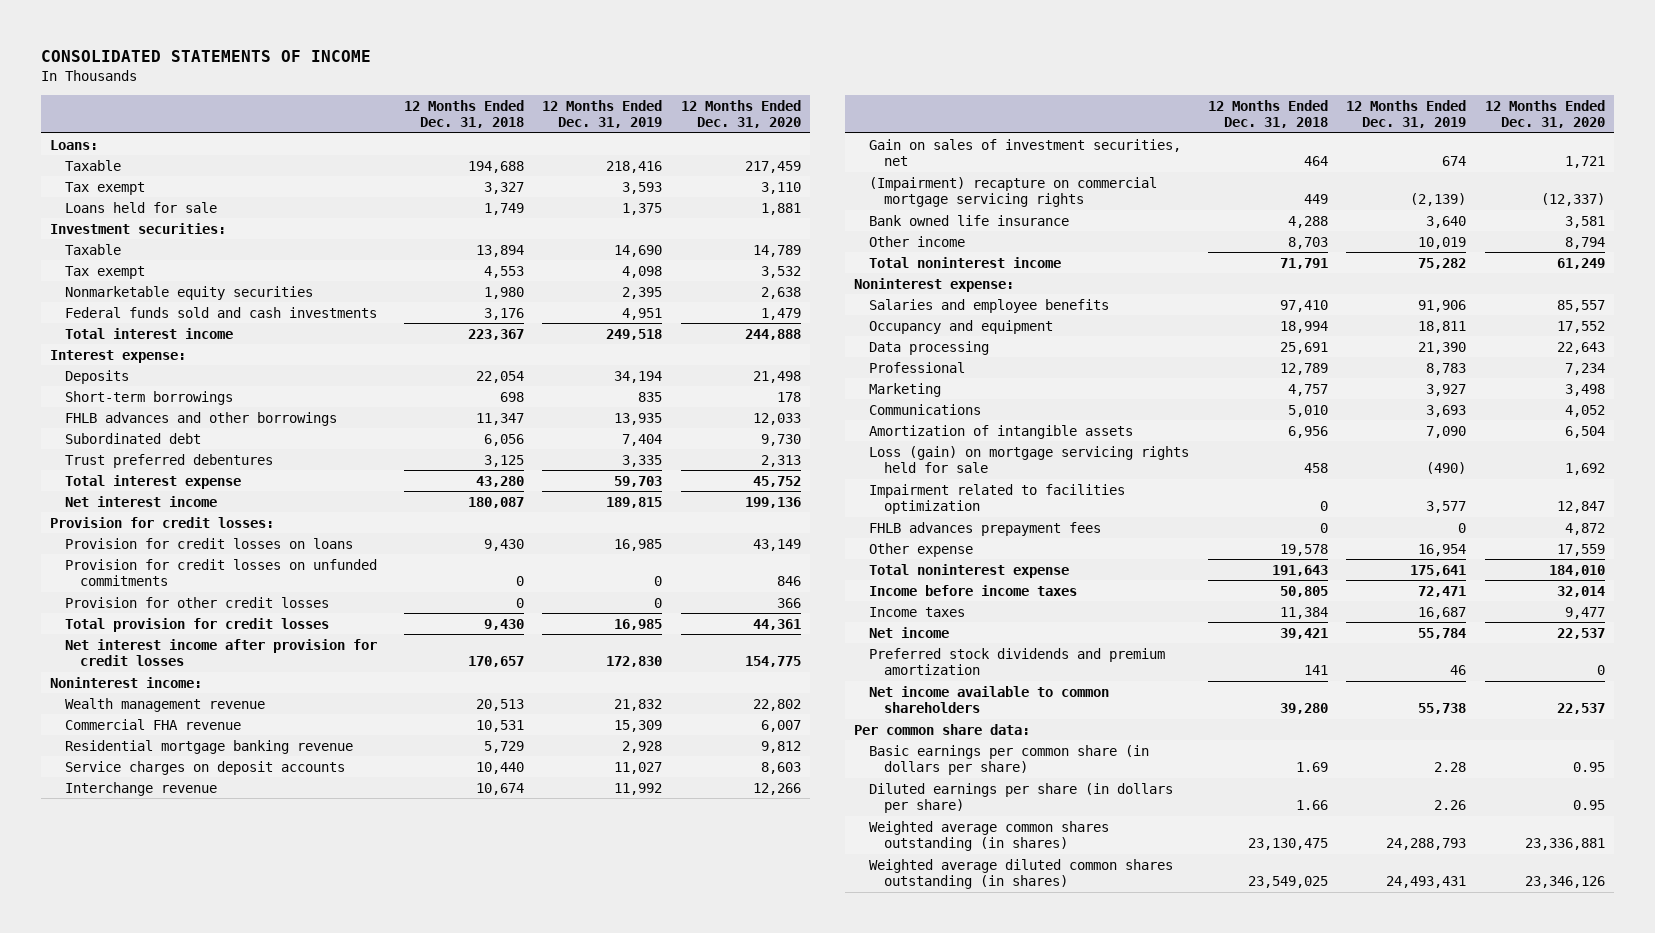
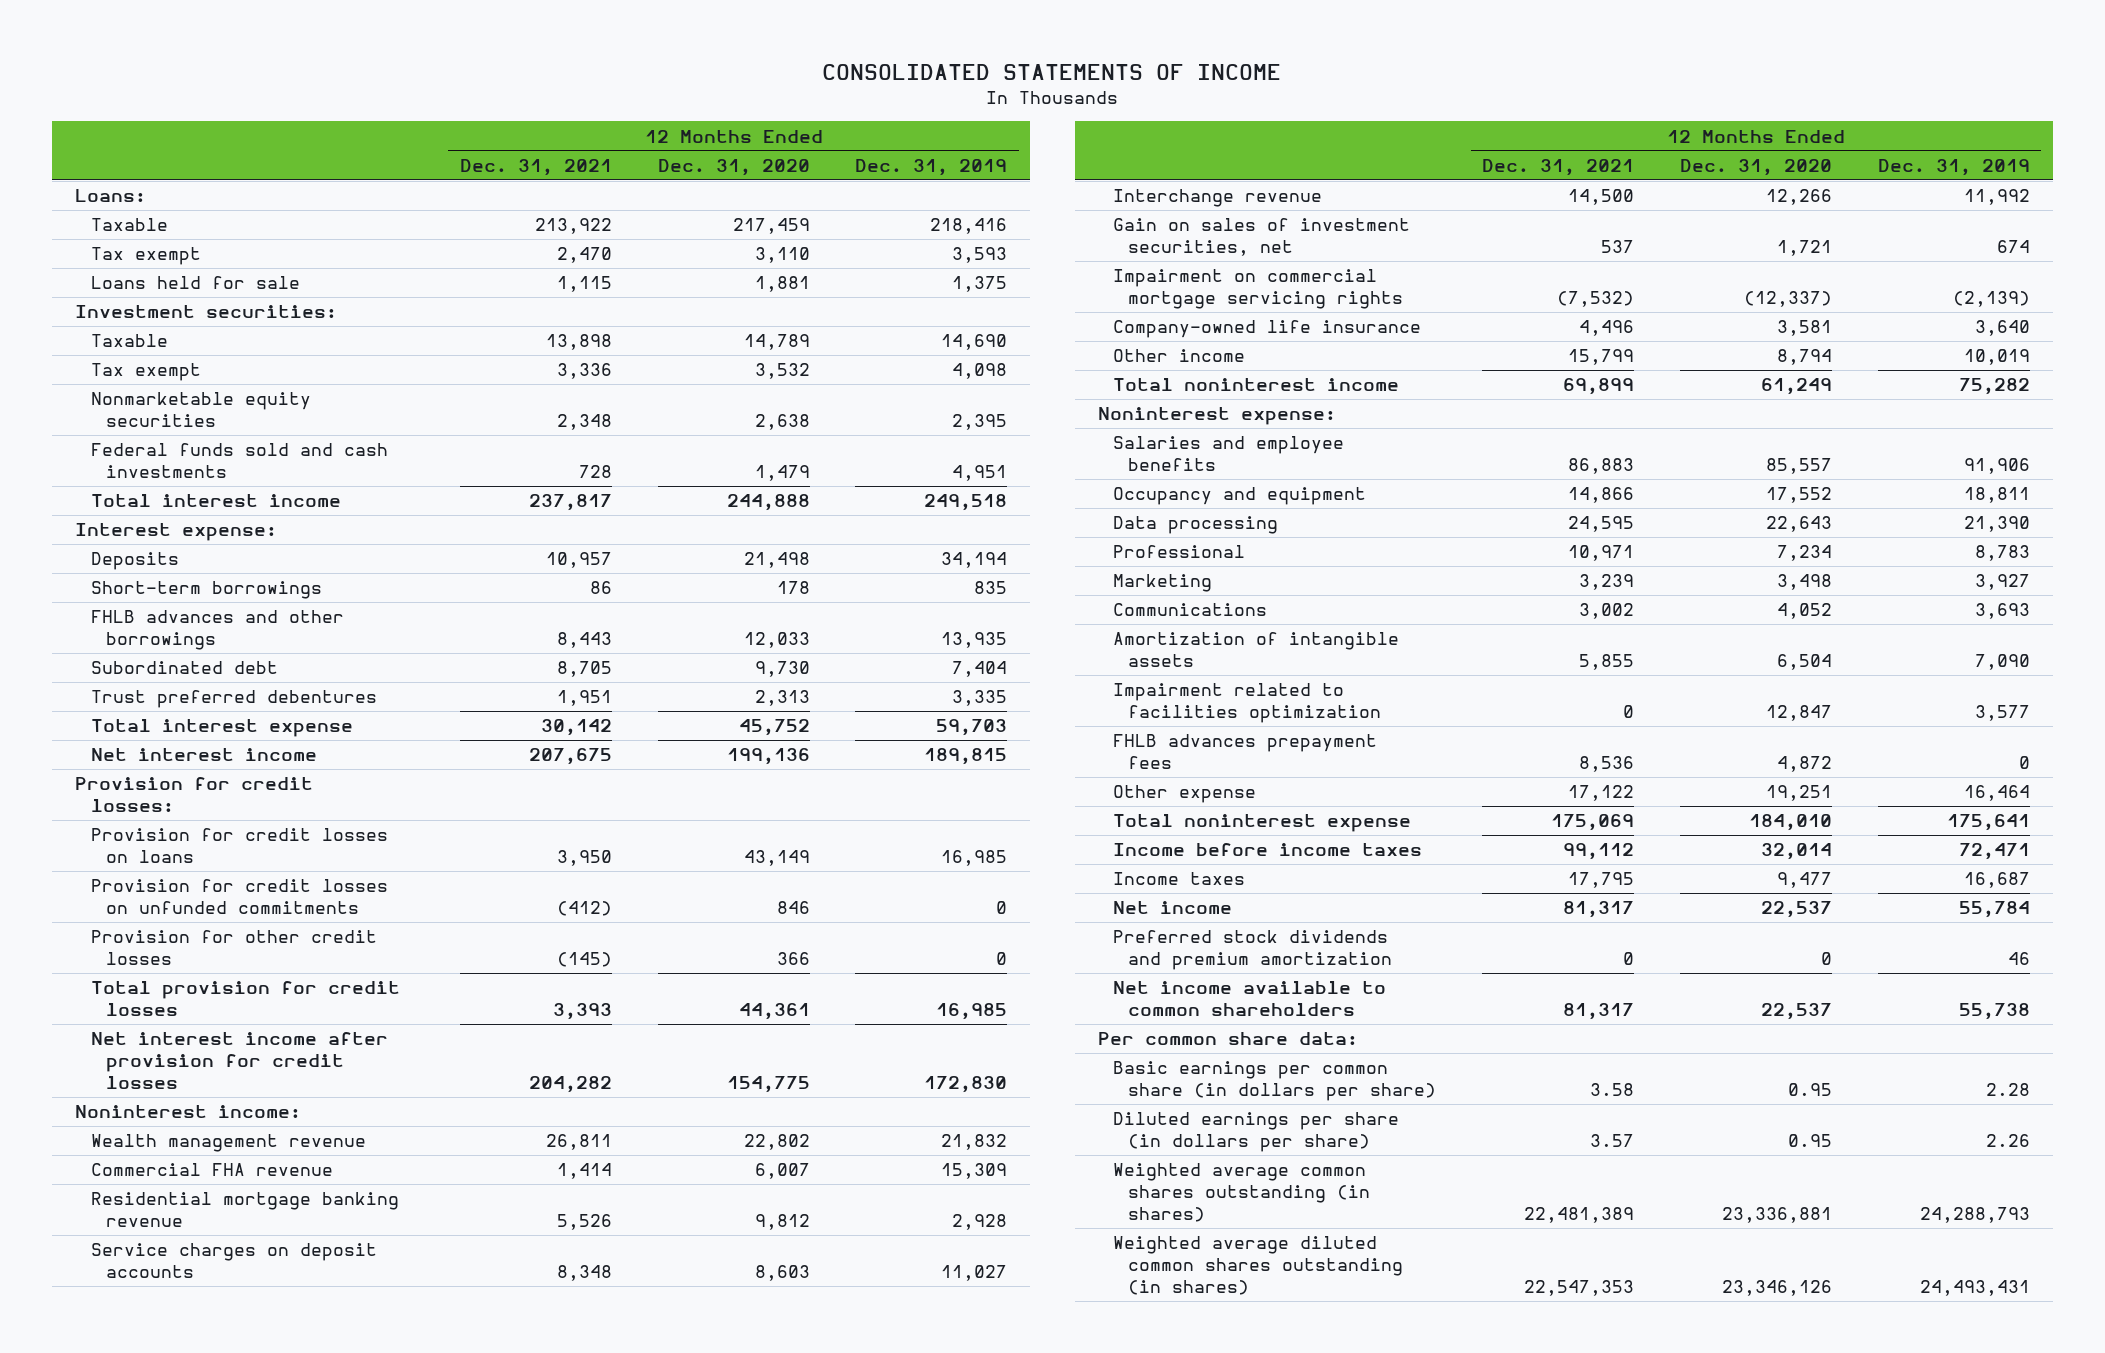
[403,99,524,129] 12 Months Ended Dec. 31, 2018 -> none
none -> [459,158,612,176] Dec. 31, 2021
[869,176,1158,207] (Impairment) recapture on commercial mortgage servicing rights -> [1112,269,1404,310] Impairment on commercial mortgage servicing rights
[869,214,1070,226] Bank owned life insurance -> [1112,320,1421,339] Company-owned life insurance
[869,445,1190,473] Loss (gain) on mortgage servicing rights held for sale -> none
[1418,543,1467,556] 16,954 -> [1963,785,2030,802] 16,464
[1556,543,1605,556] 17,559 -> [1765,785,1832,802] 19,251

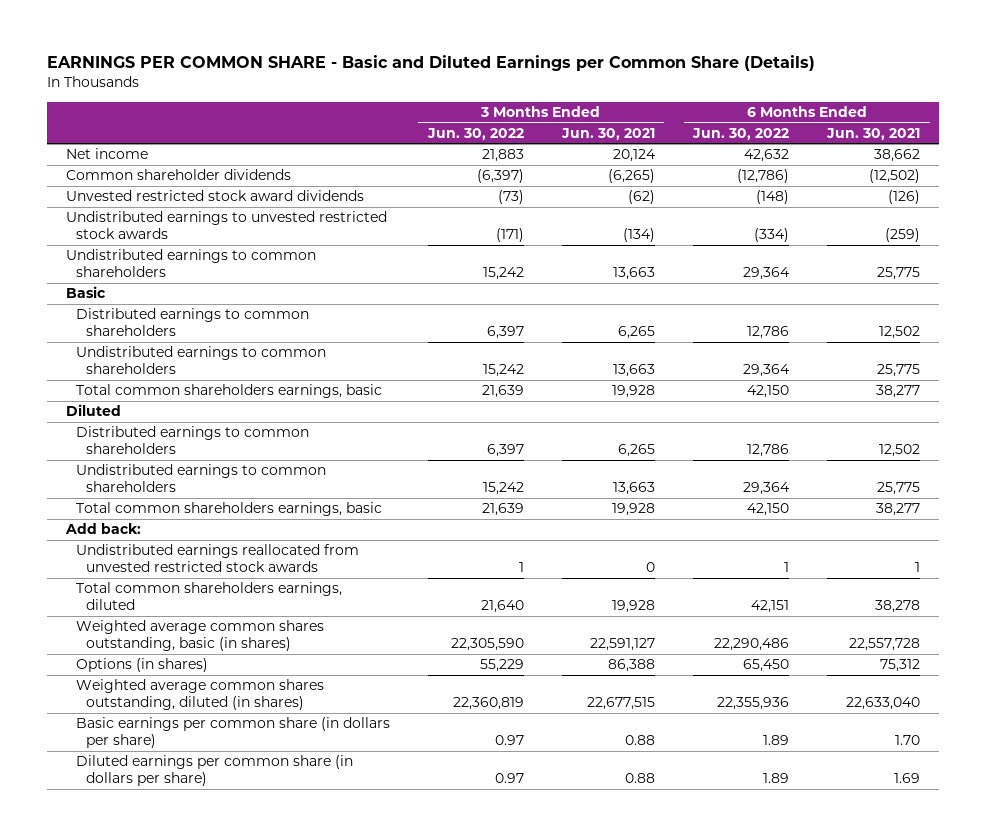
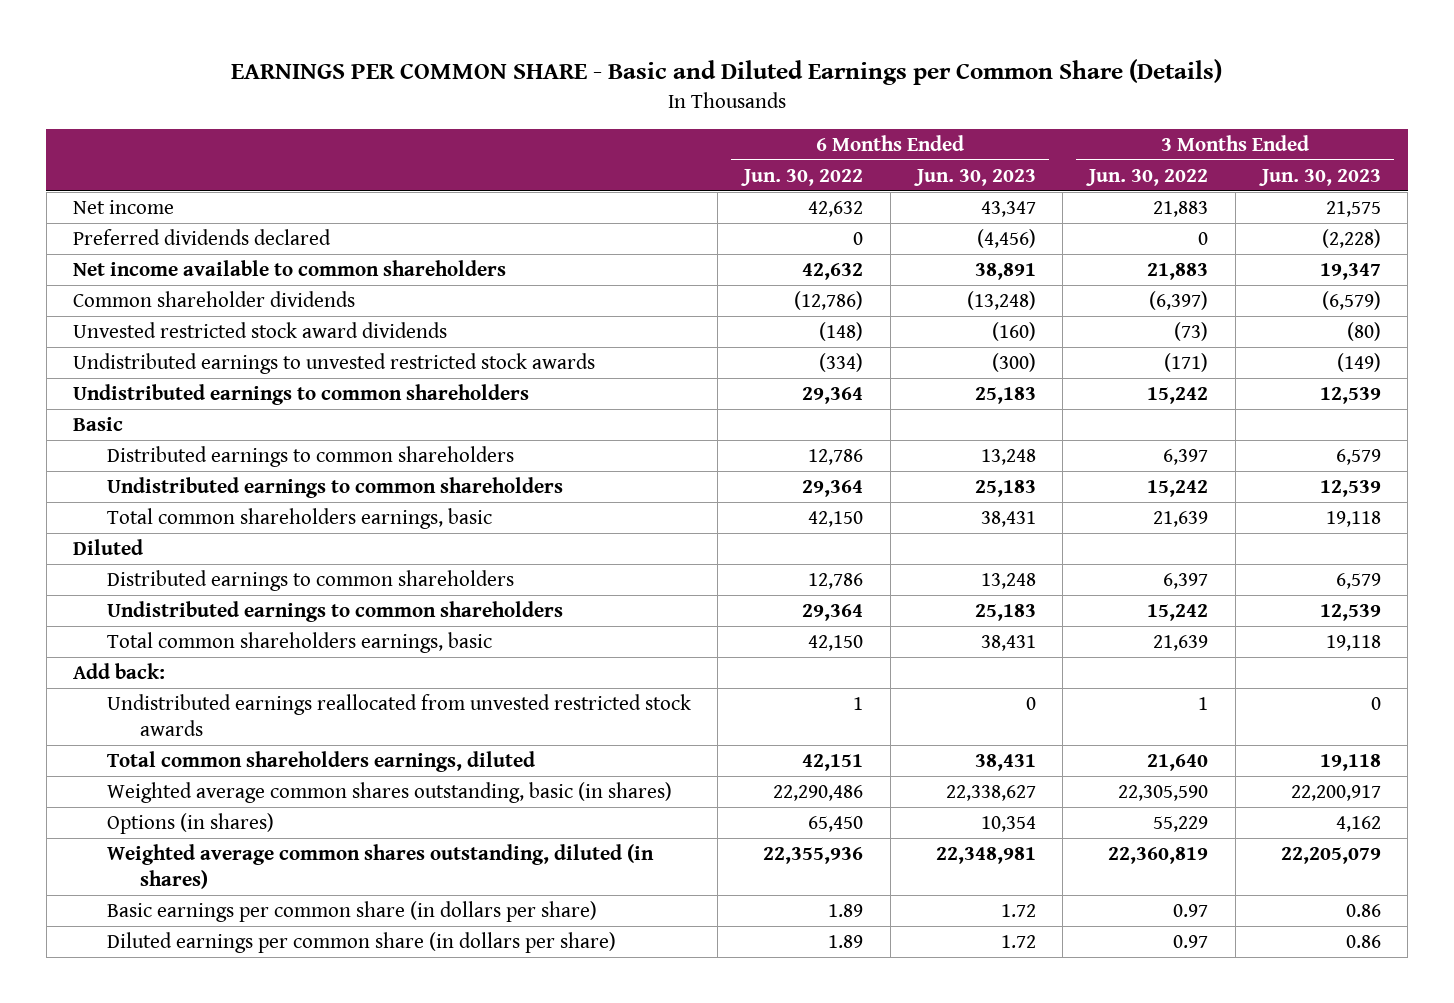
[560,127,655,140] Jun. 30, 2021 -> none
[826,127,921,140] Jun. 30, 2021 -> none
none -> [913,168,1036,186] Jun. 30, 2023
none -> [1259,168,1382,186] Jun. 30, 2023
none -> [73,229,332,246] Preferred dividends declared
none -> [73,260,507,277] Net income available to common shareholders

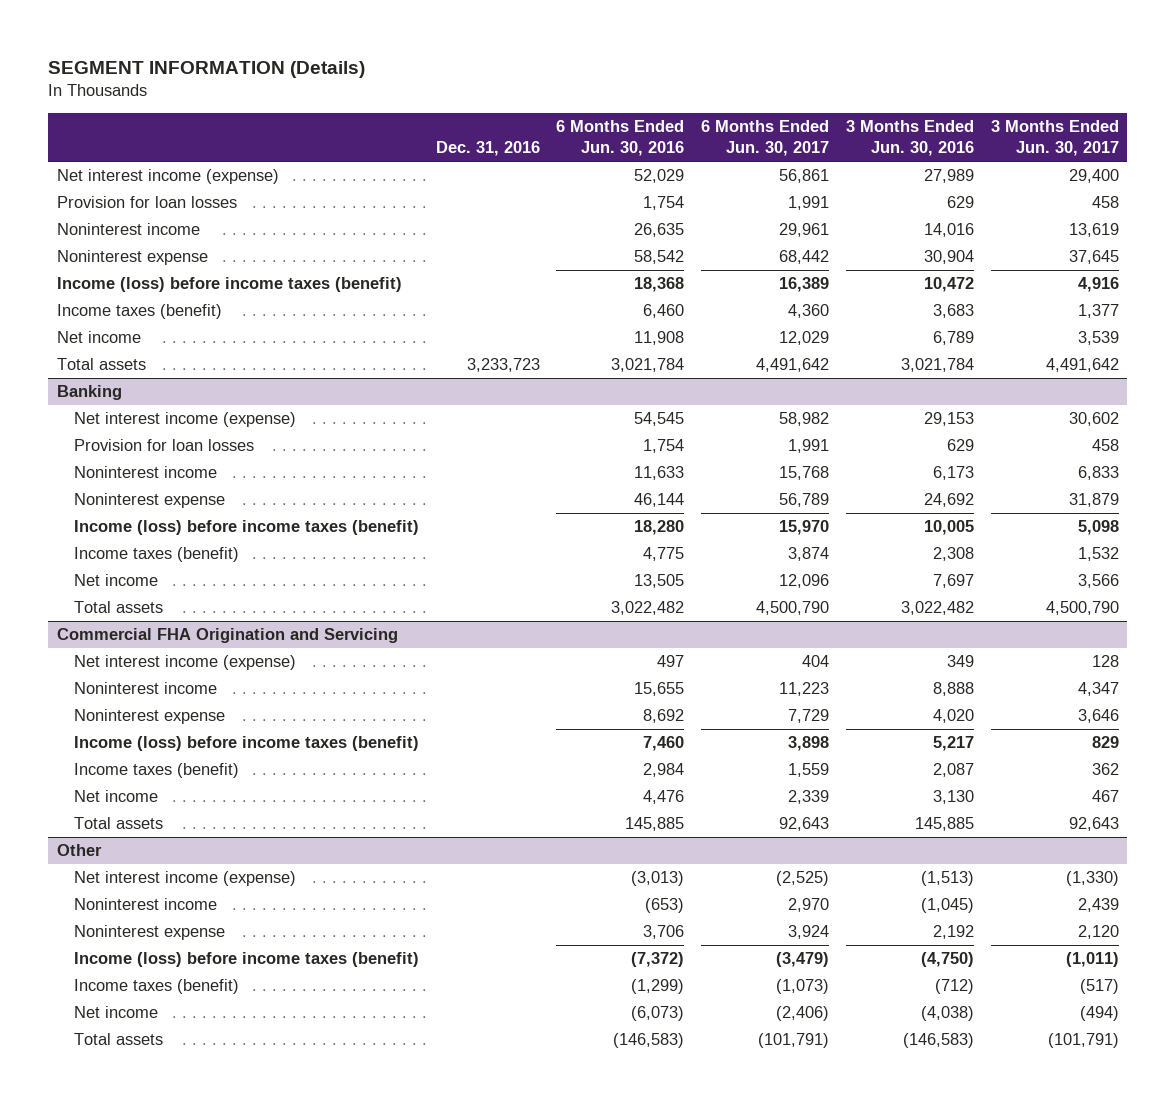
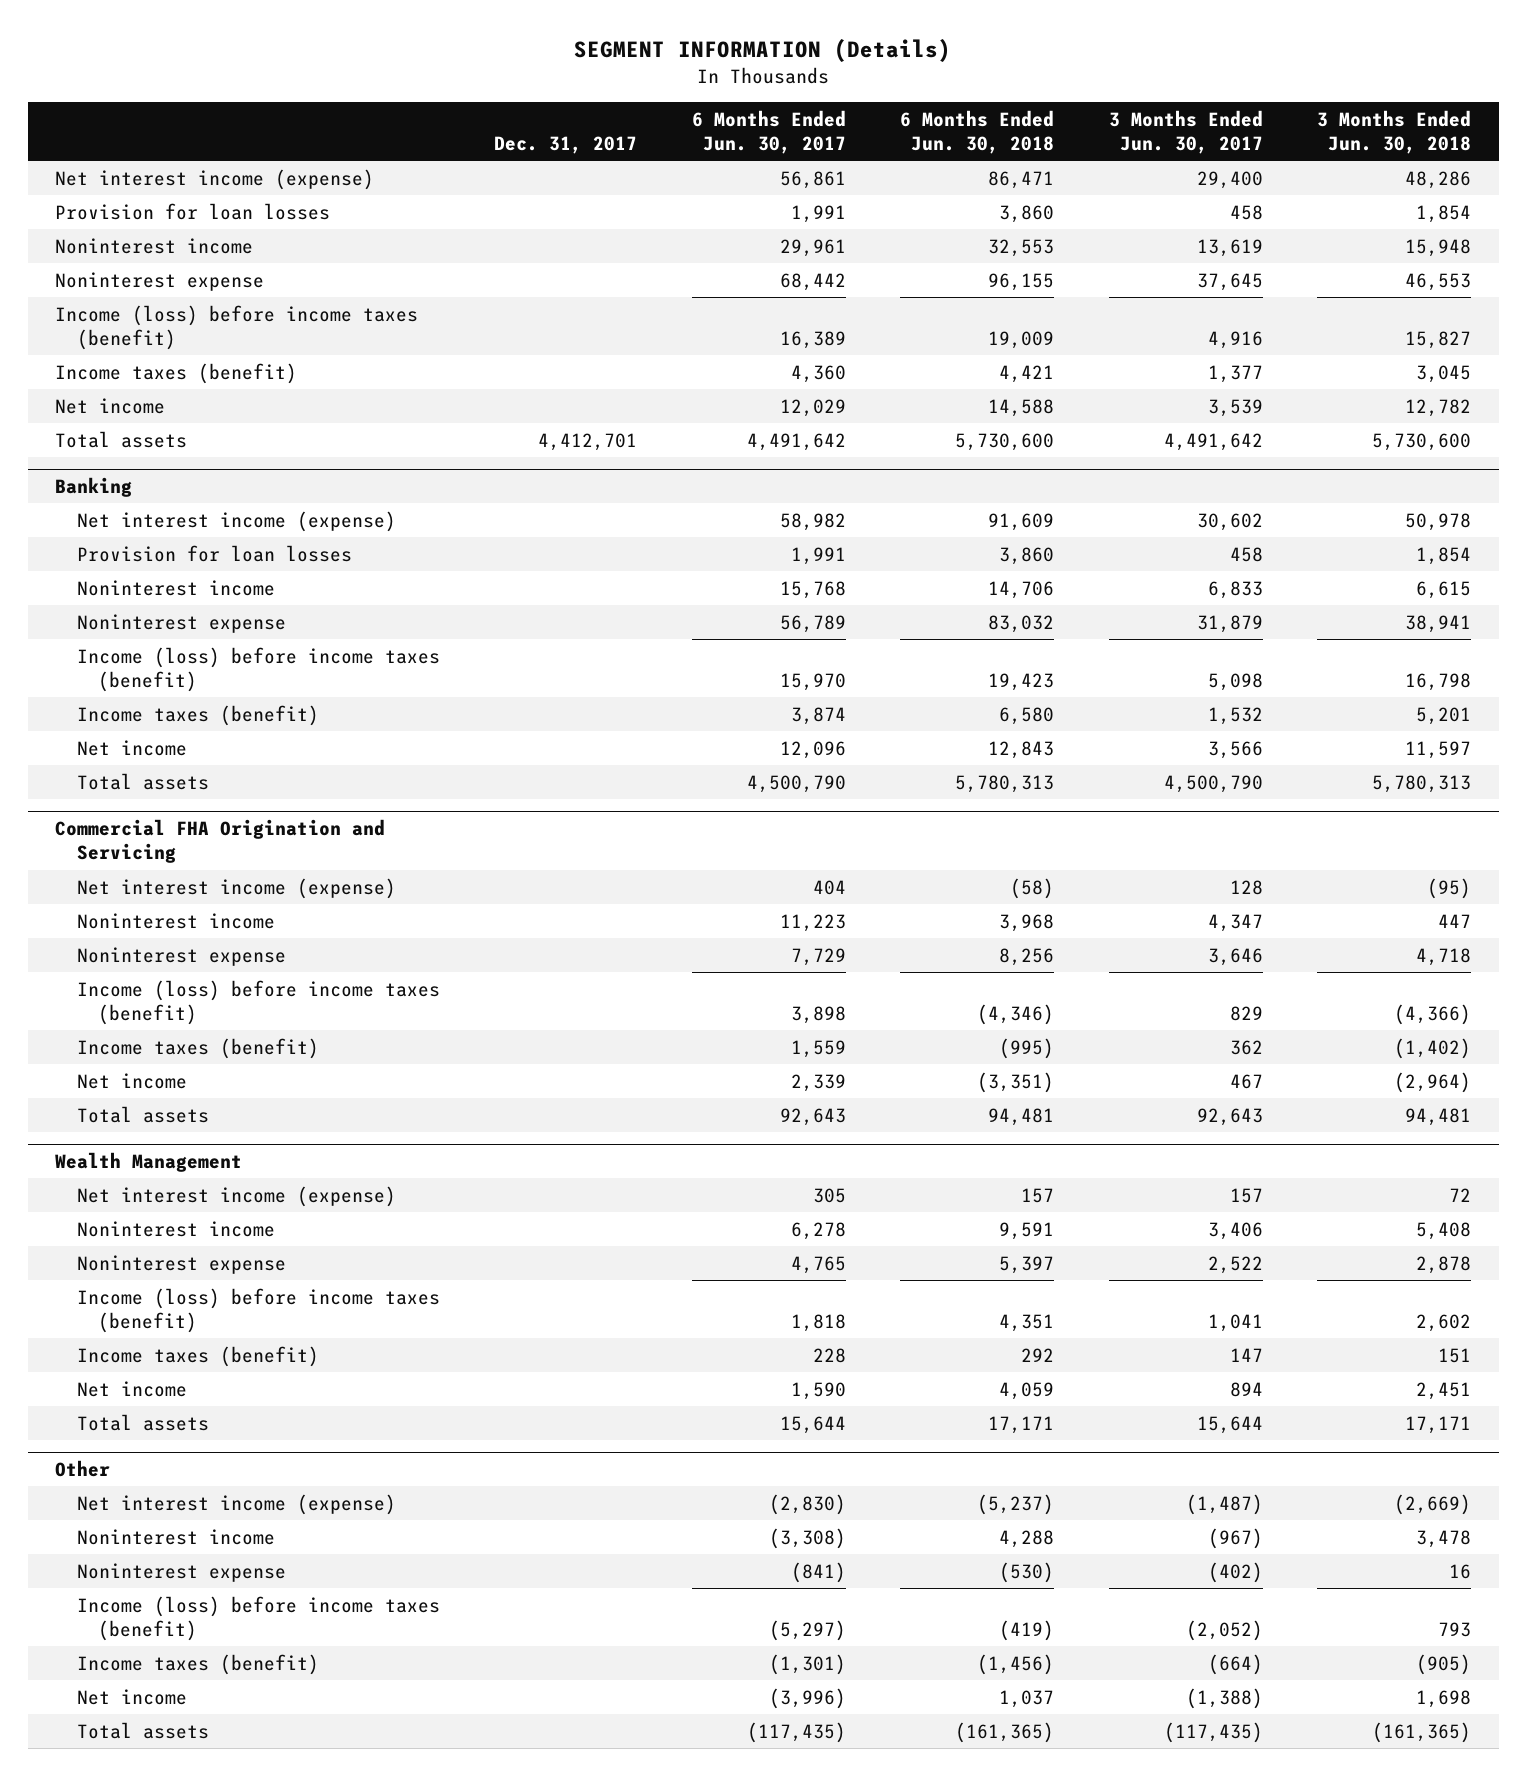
[435,141,540,157] Dec. 31, 2016 -> none
[556,120,685,157] 6 Months Ended Jun. 30, 2016 -> none
[846,120,975,157] 3 Months Ended Jun. 30, 2016 -> none
none -> [494,136,638,155] Dec. 31, 2017
none -> [900,109,1055,155] 6 Months Ended Jun. 30, 2018
none -> [1317,109,1472,155] 3 Months Ended Jun. 30, 2018
none -> [55,1151,243,1172] Wealth Management
none -> [76,1185,396,1207] Net interest income (expense)
none -> [76,1220,275,1237] Noninterest income
none -> [76,1254,286,1274] Noninterest expense
none -> [76,1287,440,1334] Income (loss) before income taxes (benefit)
none -> [76,1345,319,1367] Income taxes (benefit)
none -> [76,1380,187,1397] Net income
none -> [76,1413,209,1431] Total assets
[776,871,830,887] (2,525) -> [768,1493,846,1515] (2,830)
[1065,871,1119,887] (1,330) -> [1185,1493,1263,1515] (1,487)
[788,898,830,913] 2,970 -> [768,1527,846,1549] (3,308)
[1077,898,1119,913] 2,439 -> [1207,1527,1263,1549] (967)
[788,925,830,940] 3,924 -> [790,1561,846,1583] (841)
[1077,925,1119,940] 2,120 -> [1207,1561,1263,1583] (402)
[776,952,830,968] (3,479) -> [768,1620,846,1642] (5,297)
[1065,952,1119,968] (1,011) -> [1185,1620,1263,1642] (2,052)
[776,979,830,995] (1,073) -> [768,1653,846,1675] (1,301)
[1079,979,1119,995] (517) -> [1207,1653,1263,1675] (664)
[776,1006,830,1022] (2,406) -> [768,1687,846,1709] (3,996)
[1079,1006,1119,1022] (494) -> [1185,1687,1263,1709] (1,388)
[758,1033,830,1049] (101,791) -> [746,1721,846,1743] (117,435)
[1047,1033,1119,1049] (101,791) -> [1163,1721,1263,1743] (117,435)

